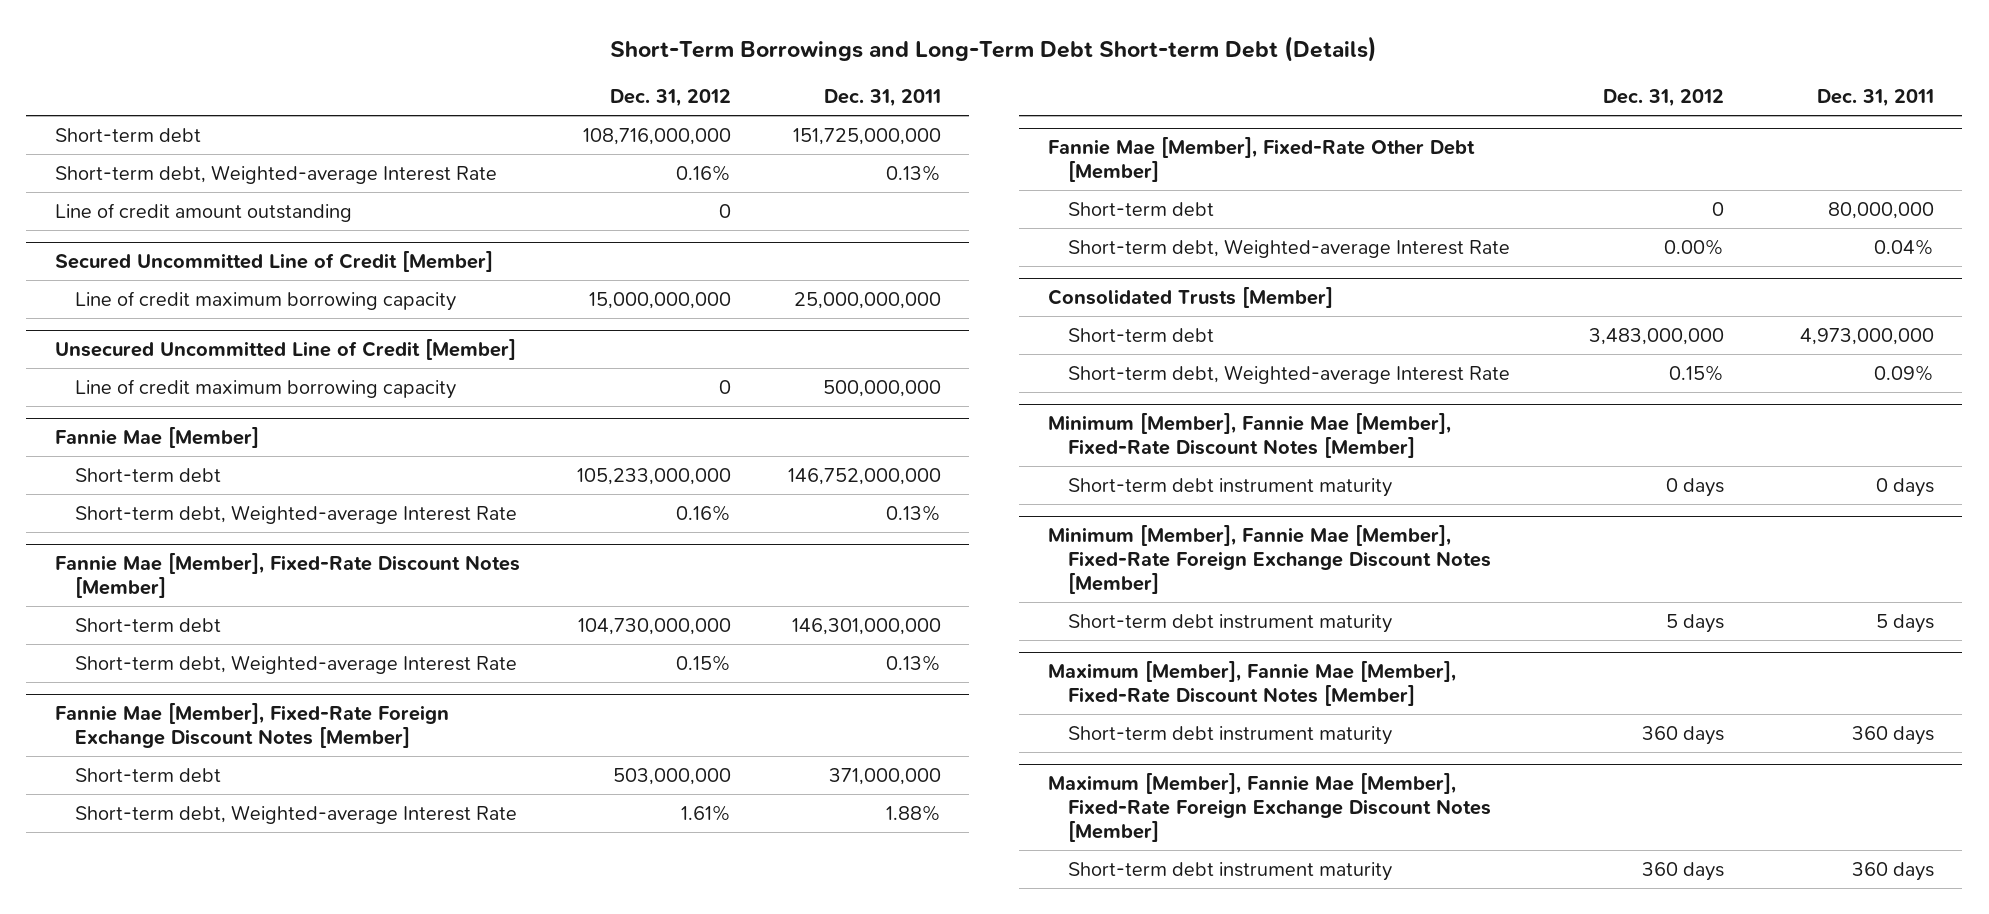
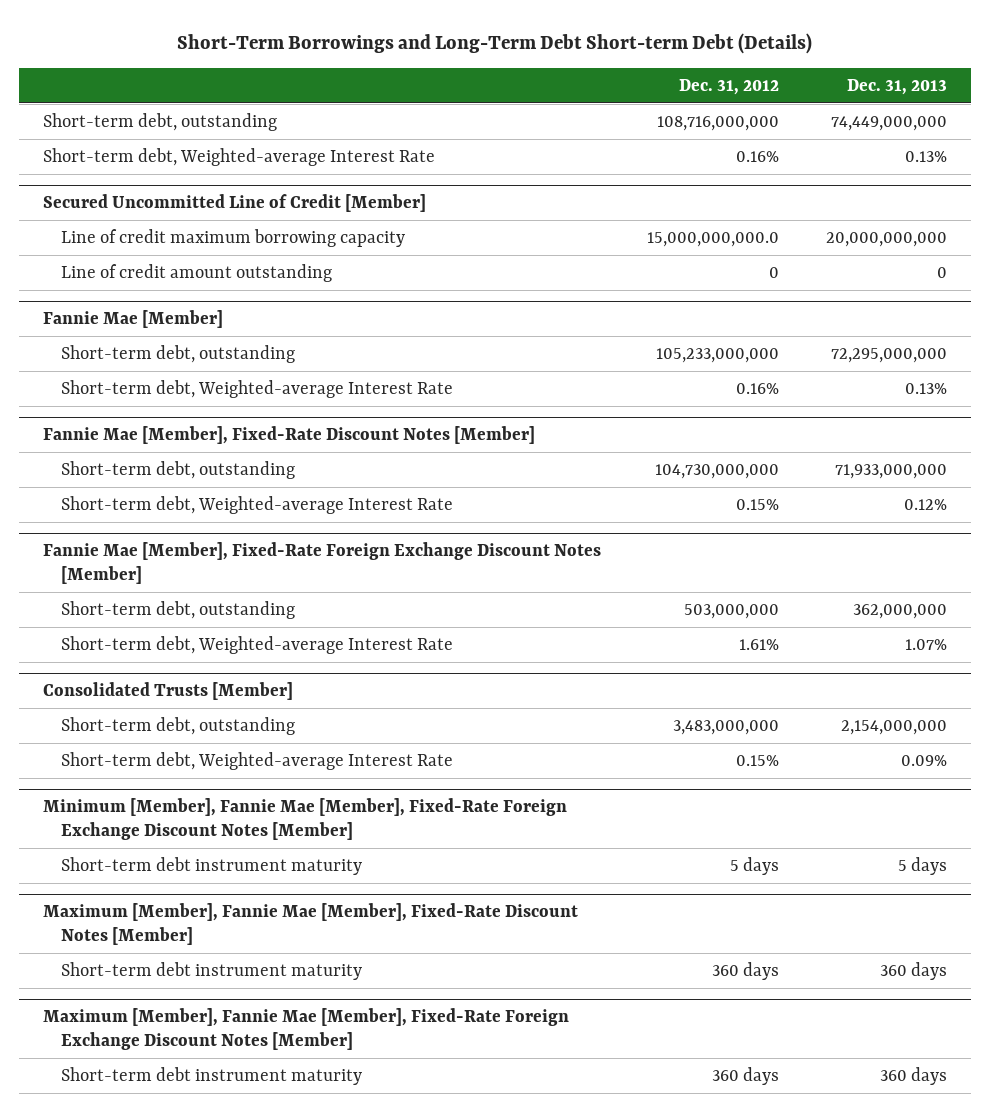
[823,88,941,107] Dec. 31, 2011 -> none
none -> [847,79,948,96] Dec. 31, 2013
[54,127,201,142] Short-term debt -> [42,112,277,131] Short-term debt, outstanding
[54,202,352,222] Line of credit amount outstanding -> none
[54,338,516,360] Unsecured Uncommitted Line of Credit [Member] -> none
[74,378,456,399] Line of credit maximum borrowing capacity -> none
[588,291,731,309] 15,000,000,000 -> [647,231,780,247] 15,000,000,000.0
none -> [60,263,332,282] Line of credit amount outstanding
[74,467,221,482] Short-term debt -> [60,344,295,363] Short-term debt, outstanding
[74,617,221,632] Short-term debt -> [60,460,295,479] Short-term debt, outstanding
[74,767,221,782] Short-term debt -> [60,600,295,619] Short-term debt, outstanding
[1047,136,1475,182] Fannie Mae [Member], Fixed-Rate Other Debt [Member] -> none
[1067,201,1214,216] Short-term debt -> none
[1067,238,1510,258] Short-term debt, Weighted-average Interest Rate -> none
[1067,327,1214,342] Short-term debt -> [60,716,295,735] Short-term debt, outstanding
[1047,412,1451,458] Minimum [Member], Fannie Mae [Member], Fixed-Rate Discount Notes [Member] -> none
[1067,477,1392,497] Short-term debt instrument maturity -> none

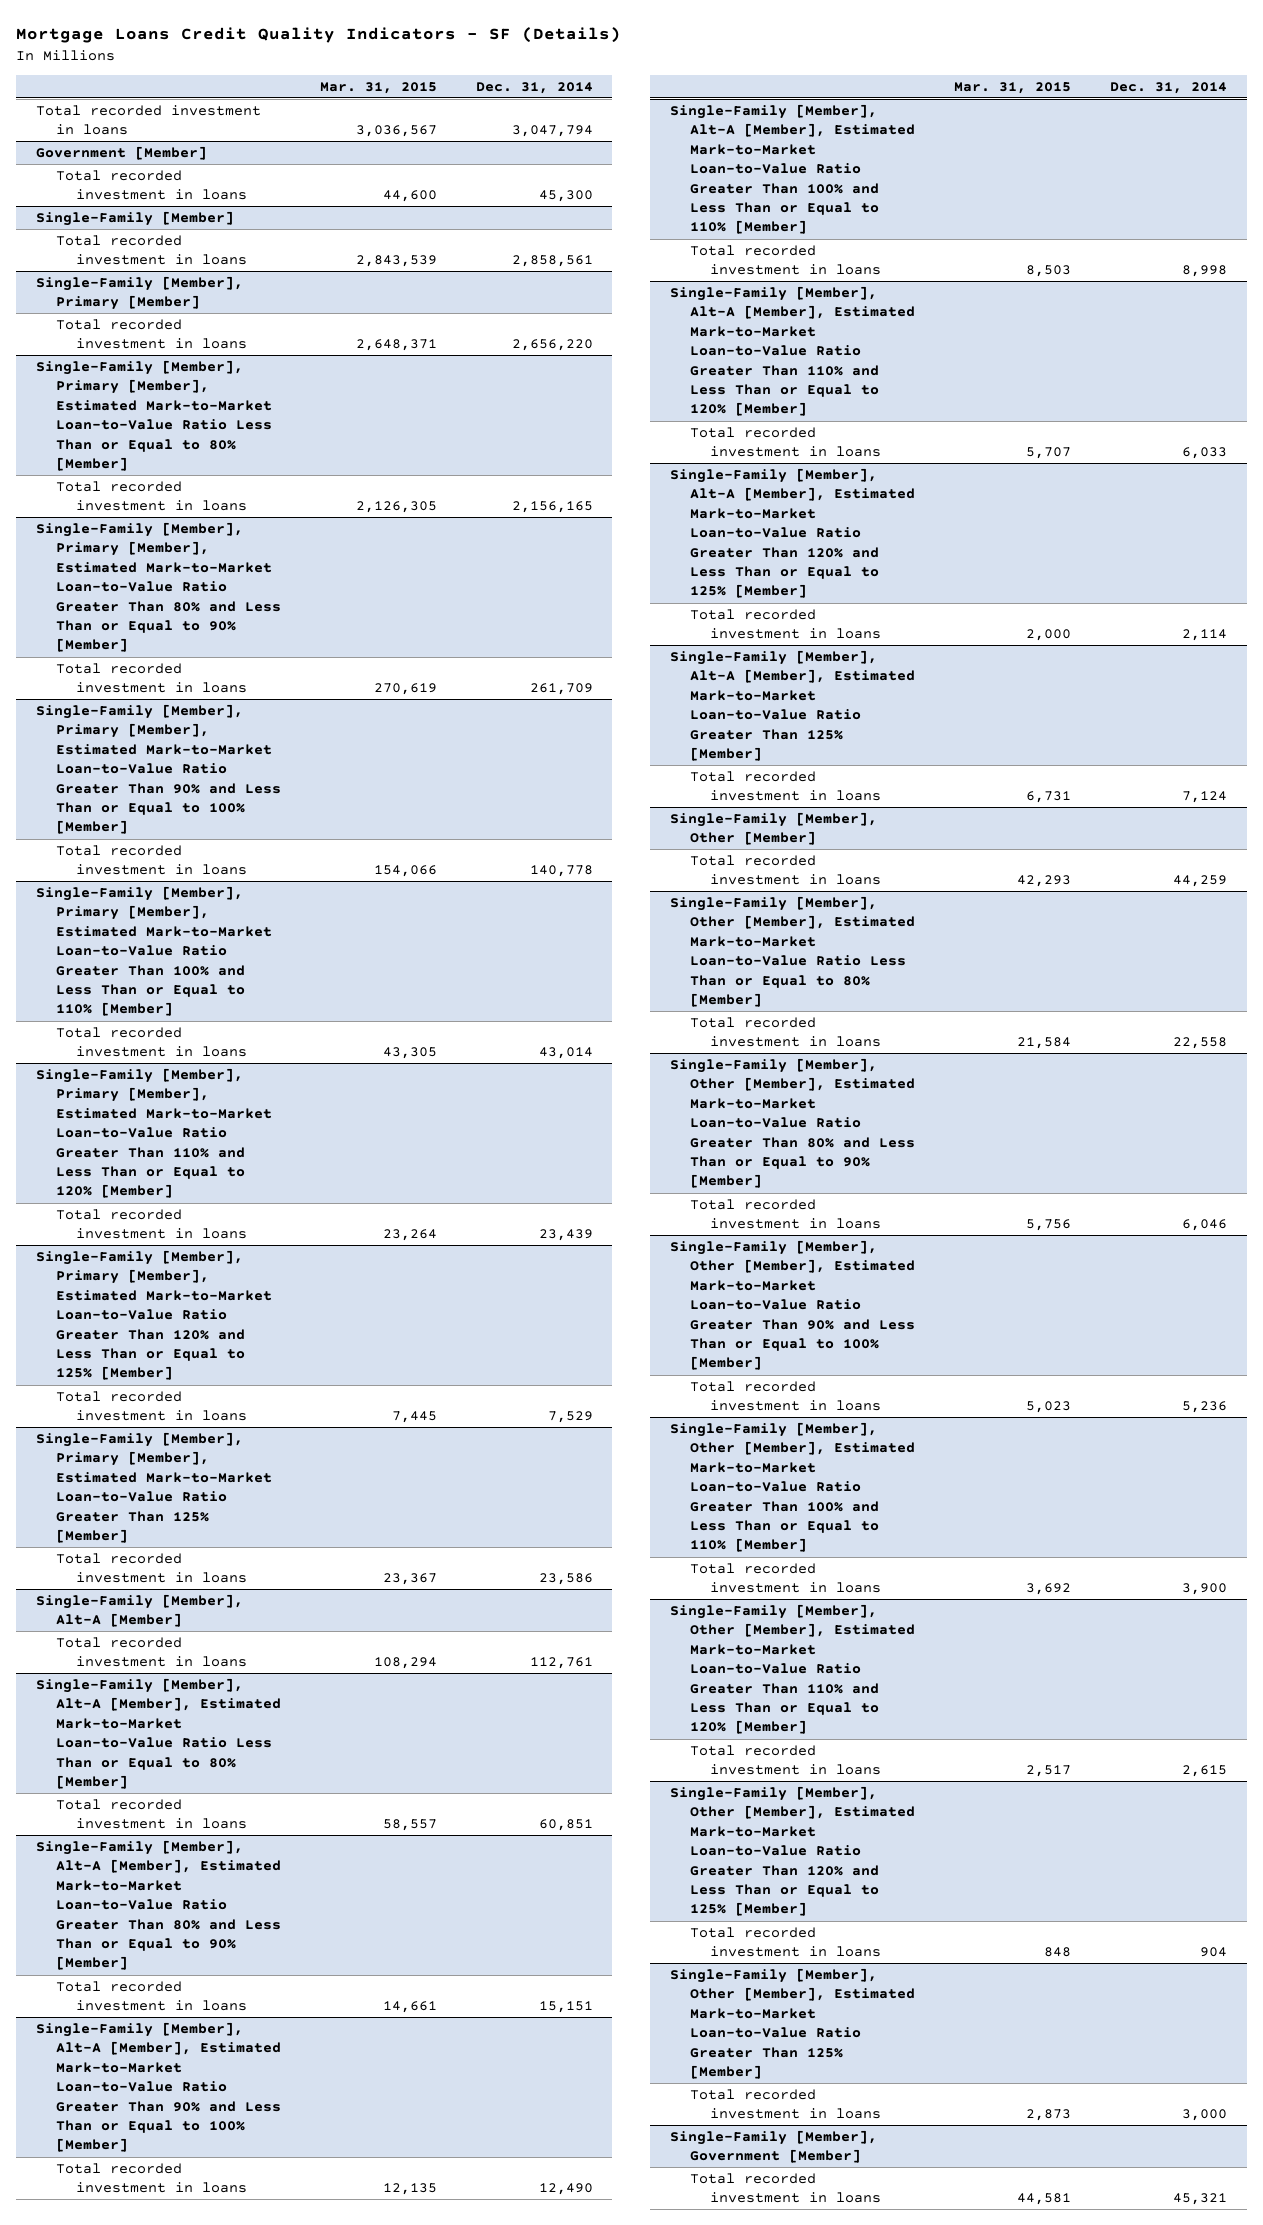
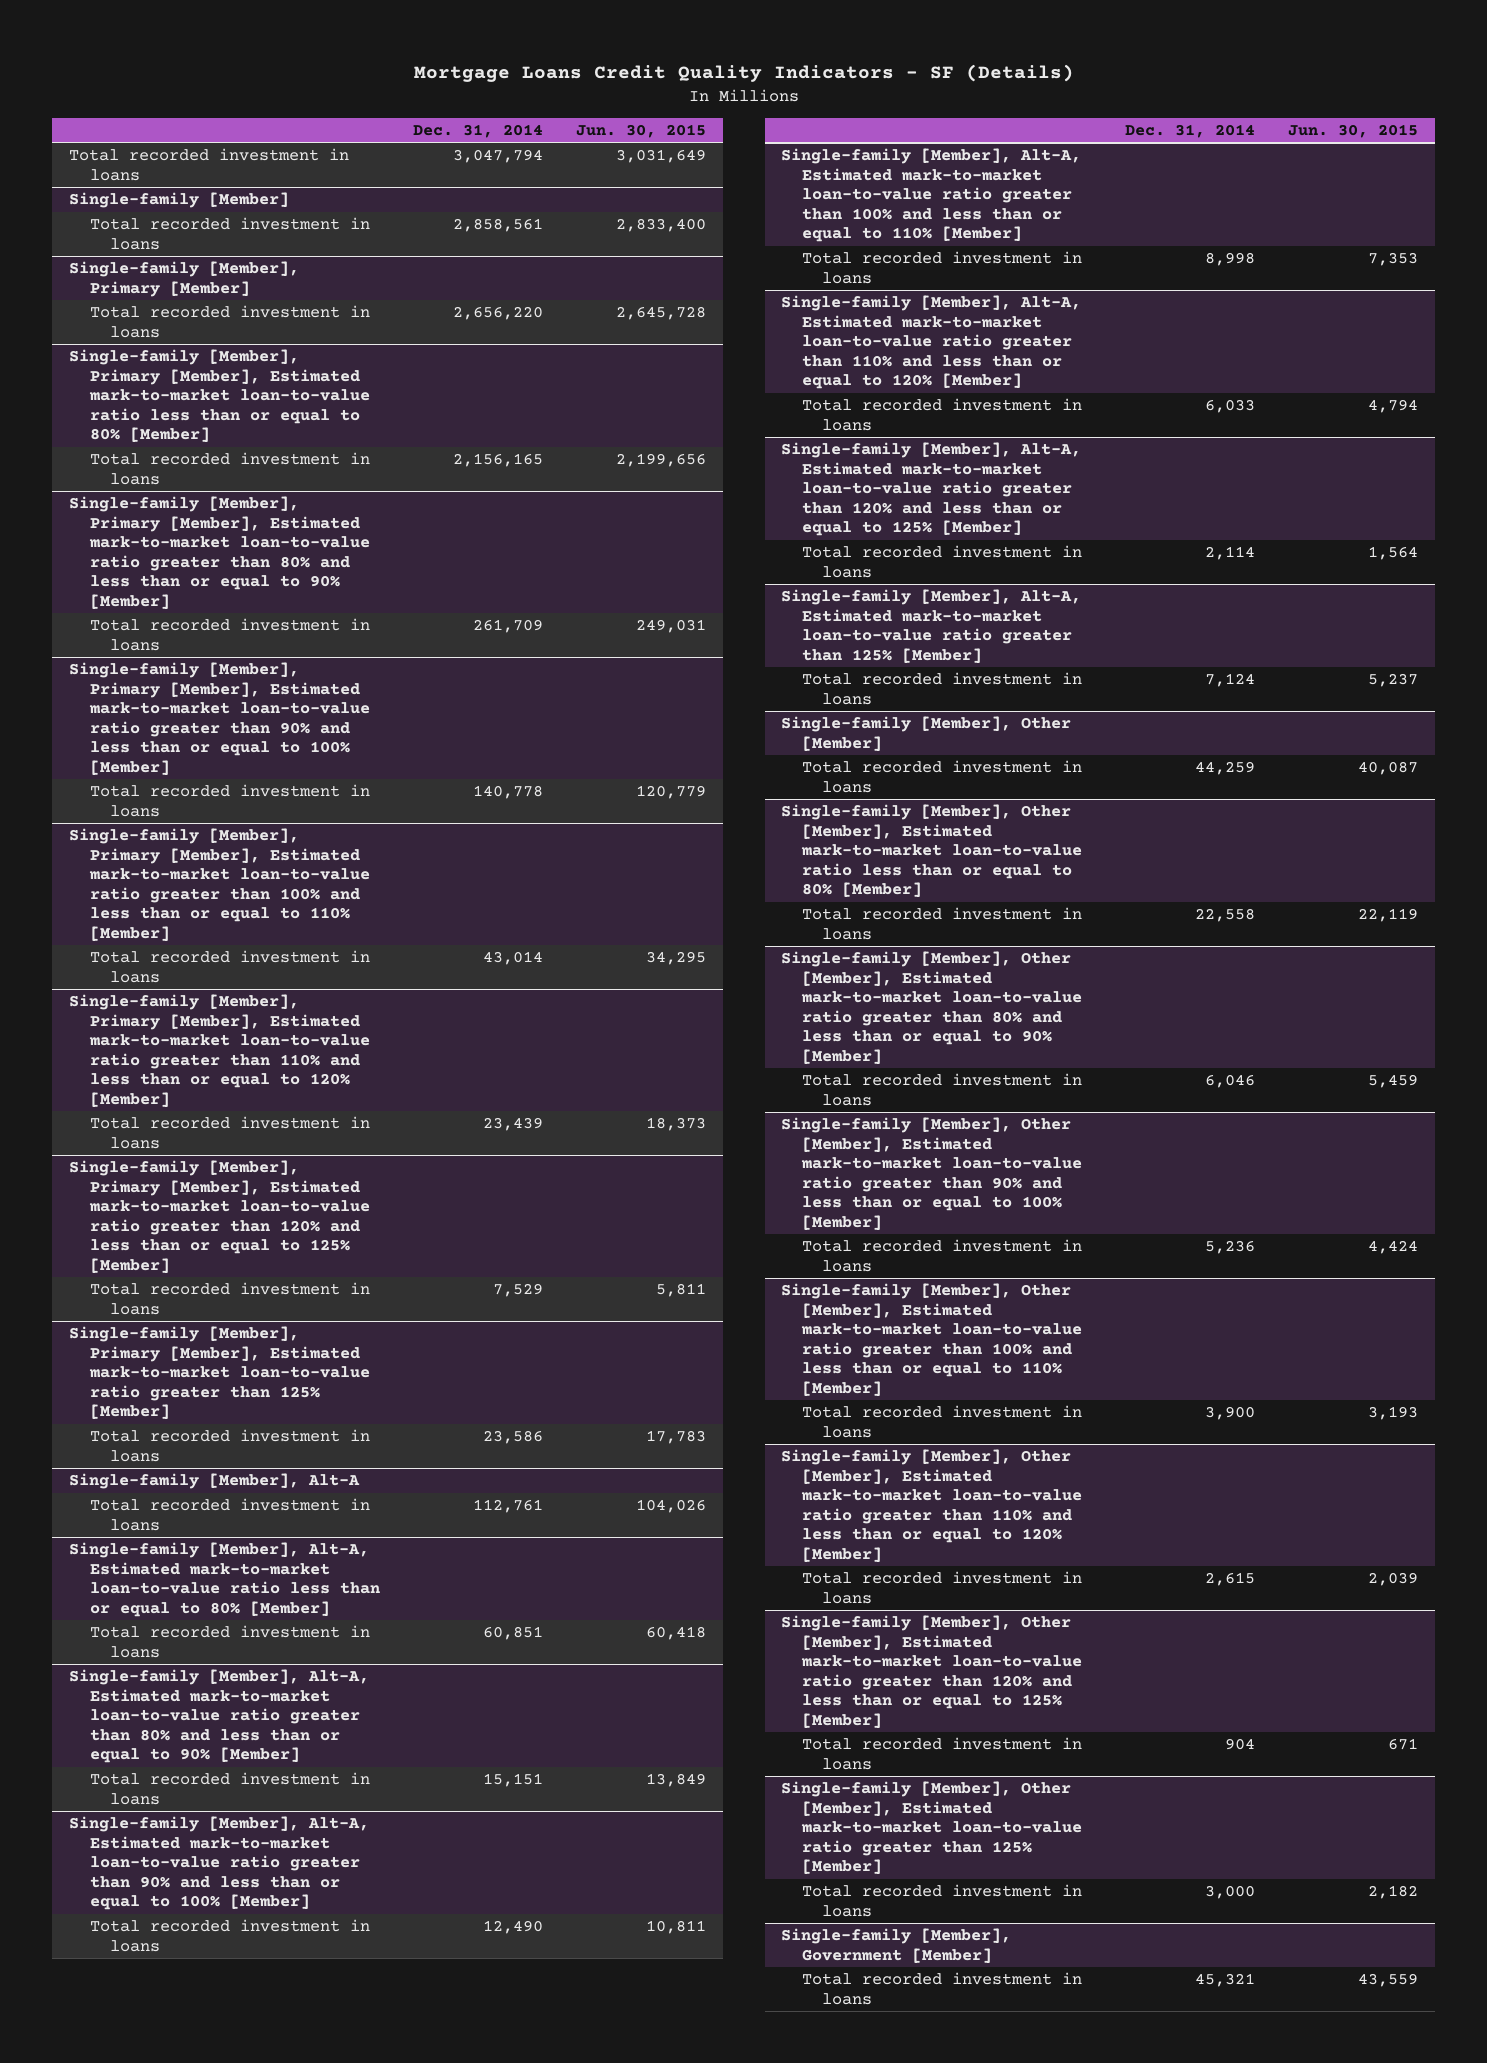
[319,81,437,94] Mar. 31, 2015 -> none
none -> [575,124,706,139] Jun. 30, 2015
[35,145,207,160] Government [Member] -> none
[55,169,247,201] Total recorded investment in loans -> none
[35,210,234,226] Single-Family [Member] -> [68,192,289,209] Single-family [Member]
[35,275,243,311] Single-Family [Member], Primary [Member] -> [68,261,299,297] Single-family [Member], Primary [Member]
[35,359,272,472] Single-Family [Member], Primary [Member], Estimated Mark-to-Market Loan-to-Value Ratio Less Than or Equal to 80% [Member] -> [68,349,370,443] Single-family [Member], Primary [Member], Estimated mark-to-market loan-to-value ratio less than or equal to 80% [Member]
[35,521,281,653] Single-Family [Member], Primary [Member], Estimated Mark-to-Market Loan-to-Value Ratio Greater Than 80% and Less Than or Equal to 90% [Member] -> [68,496,370,609] Single-family [Member], Primary [Member], Estimated mark-to-market loan-to-value ratio greater than 80% and less than or equal to 90% [Member]
[35,703,281,835] Single-Family [Member], Primary [Member], Estimated Mark-to-Market Loan-to-Value Ratio Greater Than 90% and Less Than or Equal to 100% [Member] -> [68,662,370,775] Single-family [Member], Primary [Member], Estimated mark-to-market loan-to-value ratio greater than 90% and less than or equal to 100% [Member]
[35,885,272,1017] Single-Family [Member], Primary [Member], Estimated Mark-to-Market Loan-to-Value Ratio Greater Than 100% and Less Than or Equal to 110% [Member] -> [68,828,370,941] Single-family [Member], Primary [Member], Estimated mark-to-market loan-to-value ratio greater than 100% and less than or equal to 110% [Member]
[35,1067,272,1199] Single-Family [Member], Primary [Member], Estimated Mark-to-Market Loan-to-Value Ratio Greater Than 110% and Less Than or Equal to 120% [Member] -> [68,994,370,1107] Single-family [Member], Primary [Member], Estimated mark-to-market loan-to-value ratio greater than 110% and less than or equal to 120% [Member]
[35,1249,272,1381] Single-Family [Member], Primary [Member], Estimated Mark-to-Market Loan-to-Value Ratio Greater Than 120% and Less Than or Equal to 125% [Member] -> [68,1160,370,1273] Single-family [Member], Primary [Member], Estimated mark-to-market loan-to-value ratio greater than 120% and less than or equal to 125% [Member]
[35,1431,272,1544] Single-Family [Member], Primary [Member], Estimated Mark-to-Market Loan-to-Value Ratio Greater Than 125% [Member] -> [68,1326,370,1420] Single-family [Member], Primary [Member], Estimated mark-to-market loan-to-value ratio greater than 125% [Member]
[35,1593,243,1628] Single-Family [Member], Alt-A [Member] -> [68,1473,360,1490] Single-family [Member], Alt-A
[35,1677,281,1790] Single-Family [Member], Alt-A [Member], Estimated Mark-to-Market Loan-to-Value Ratio Less Than or Equal to 80% [Member] -> [68,1542,380,1617] Single-family [Member], Alt-A, Estimated mark-to-market loan-to-value ratio less than or equal to 80% [Member]
[35,1839,281,1971] Single-Family [Member], Alt-A [Member], Estimated Mark-to-Market Loan-to-Value Ratio Greater Than 80% and Less Than or Equal to 90% [Member] -> [68,1669,369,1764] Single-family [Member], Alt-A, Estimated mark-to-market loan-to-value ratio greater than 80% and less than or equal to 90% [Member]
[35,2021,281,2153] Single-Family [Member], Alt-A [Member], Estimated Mark-to-Market Loan-to-Value Ratio Greater Than 90% and Less Than or Equal to 100% [Member] -> [68,1816,369,1911] Single-family [Member], Alt-A, Estimated mark-to-market loan-to-value ratio greater than 90% and less than or equal to 100% [Member]
[669,103,915,235] Single-Family [Member], Alt-A [Member], Estimated Mark-to-Market Loan-to-Value Ratio Greater Than 100% and Less Than or Equal to 110% [Member] -> [781,148,1082,243] Single-family [Member], Alt-A, Estimated mark-to-market loan-to-value ratio greater than 100% and less than or equal to 110% [Member]
[669,285,915,417] Single-Family [Member], Alt-A [Member], Estimated Mark-to-Market Loan-to-Value Ratio Greater Than 110% and Less Than or Equal to 120% [Member] -> [781,295,1082,390] Single-family [Member], Alt-A, Estimated mark-to-market loan-to-value ratio greater than 110% and less than or equal to 120% [Member]
[669,467,915,599] Single-Family [Member], Alt-A [Member], Estimated Mark-to-Market Loan-to-Value Ratio Greater Than 120% and Less Than or Equal to 125% [Member] -> [781,442,1082,537] Single-family [Member], Alt-A, Estimated mark-to-market loan-to-value ratio greater than 120% and less than or equal to 125% [Member]
[669,649,915,762] Single-Family [Member], Alt-A [Member], Estimated Mark-to-Market Loan-to-Value Ratio Greater Than 125% [Member] -> [781,589,1082,663] Single-family [Member], Alt-A, Estimated mark-to-market loan-to-value ratio greater than 125% [Member]
[669,811,877,846] Single-Family [Member], Other [Member] -> [781,716,1072,751] Single-family [Member], Other [Member]
[669,895,915,1008] Single-Family [Member], Other [Member], Estimated Mark-to-Market Loan-to-Value Ratio Less Than or Equal to 80% [Member] -> [781,804,1082,898] Single-family [Member], Other [Member], Estimated mark-to-market loan-to-value ratio less than or equal to 80% [Member]
[669,1057,915,1189] Single-Family [Member], Other [Member], Estimated Mark-to-Market Loan-to-Value Ratio Greater Than 80% and Less Than or Equal to 90% [Member] -> [781,951,1082,1064] Single-family [Member], Other [Member], Estimated mark-to-market loan-to-value ratio greater than 80% and less than or equal to 90% [Member]
[669,1239,915,1371] Single-Family [Member], Other [Member], Estimated Mark-to-Market Loan-to-Value Ratio Greater Than 90% and Less Than or Equal to 100% [Member] -> [781,1117,1082,1230] Single-family [Member], Other [Member], Estimated mark-to-market loan-to-value ratio greater than 90% and less than or equal to 100% [Member]
[669,1421,915,1553] Single-Family [Member], Other [Member], Estimated Mark-to-Market Loan-to-Value Ratio Greater Than 100% and Less Than or Equal to 110% [Member] -> [781,1283,1082,1396] Single-family [Member], Other [Member], Estimated mark-to-market loan-to-value ratio greater than 100% and less than or equal to 110% [Member]
[669,1603,915,1735] Single-Family [Member], Other [Member], Estimated Mark-to-Market Loan-to-Value Ratio Greater Than 110% and Less Than or Equal to 120% [Member] -> [781,1449,1082,1562] Single-family [Member], Other [Member], Estimated mark-to-market loan-to-value ratio greater than 110% and less than or equal to 120% [Member]
[669,1785,915,1917] Single-Family [Member], Other [Member], Estimated Mark-to-Market Loan-to-Value Ratio Greater Than 120% and Less Than or Equal to 125% [Member] -> [781,1615,1082,1728] Single-family [Member], Other [Member], Estimated mark-to-market loan-to-value ratio greater than 120% and less than or equal to 125% [Member]
[669,1967,915,2080] Single-Family [Member], Other [Member], Estimated Mark-to-Market Loan-to-Value Ratio Greater Than 125% [Member] -> [781,1781,1082,1875] Single-family [Member], Other [Member], Estimated mark-to-market loan-to-value ratio greater than 125% [Member]
[669,2129,877,2164] Single-Family [Member], Government [Member] -> [781,1928,1012,1963] Single-family [Member], Government [Member]

